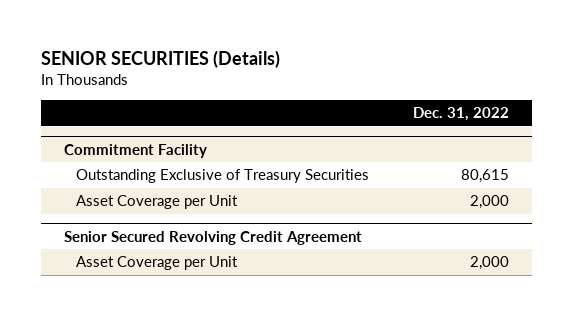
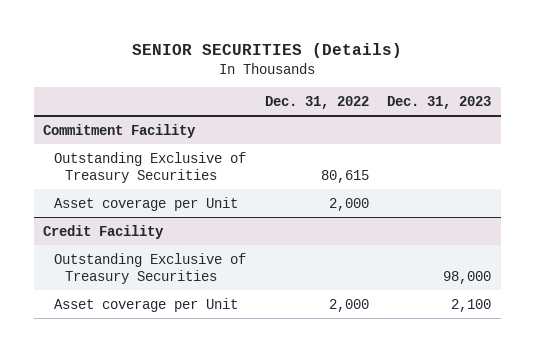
none -> [387,95,492,109] Dec. 31, 2023
[76,195,239,210] Asset Coverage per Unit -> [53,196,238,211] Asset coverage per Unit
[63,230,362,245] Senior Secured Revolving Credit Agreement -> [43,224,165,239] Credit Facility
none -> [53,252,246,284] Outstanding Exclusive of Treasury Securities
[76,256,239,271] Asset Coverage per Unit -> [53,297,238,312] Asset coverage per Unit

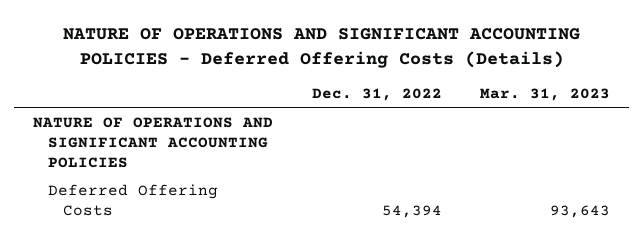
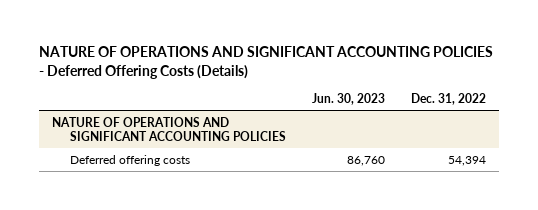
[480,88,611,102] Mar. 31, 2023 -> none
none -> [311,93,385,106] Jun. 30, 2023
[47,184,218,217] Deferred Offering Costs -> [69,154,190,166] Deferred offering costs

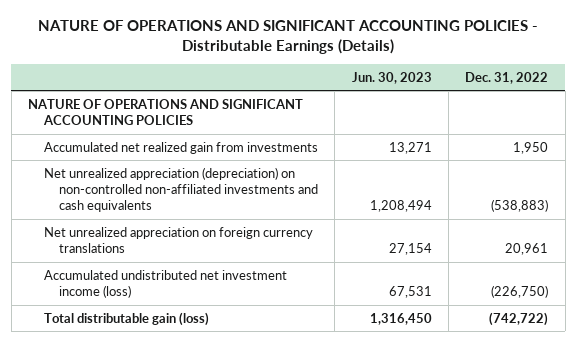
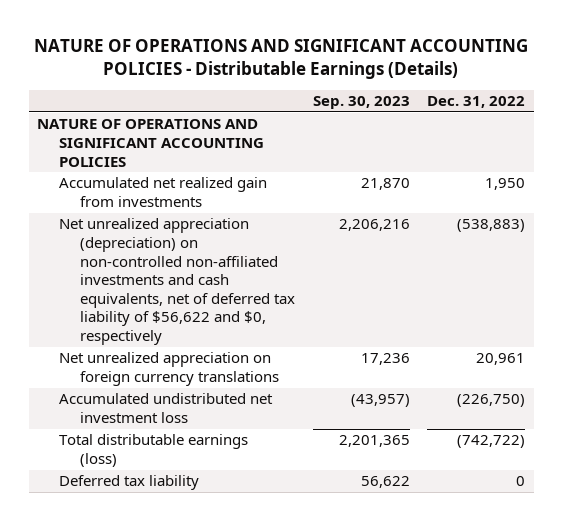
[351,71,432,84] Jun. 30, 2023 -> none
none -> [312,95,410,109] Sep. 30, 2023
[43,166,318,213] Net unrealized appreciation (depreciation) on non-controlled non-affiliated investments and cash equivalents -> [58,218,296,345] Net unrealized appreciation (depreciation) on non-controlled non-affiliated investments and cash equivalents, net of deferred tax liability of $56,622 and $0, respectively
[43,269,287,299] Accumulated undistributed net investment income (loss) -> [58,393,273,423] Accumulated undistributed net investment loss
[43,311,209,326] Total distributable gain (loss) -> [58,434,248,467] Total distributable earnings (loss)
none -> [58,475,199,491] Deferred tax liability

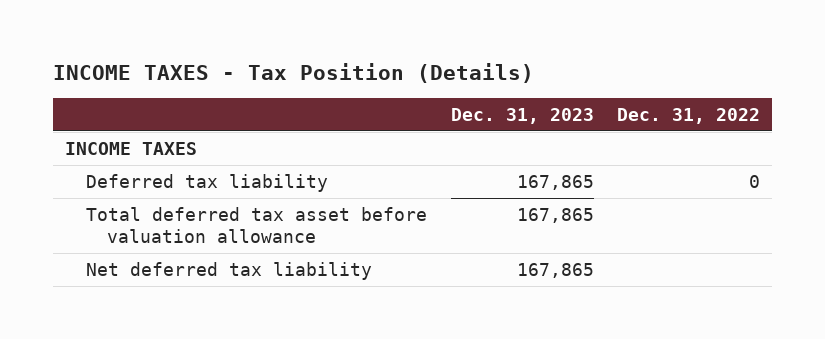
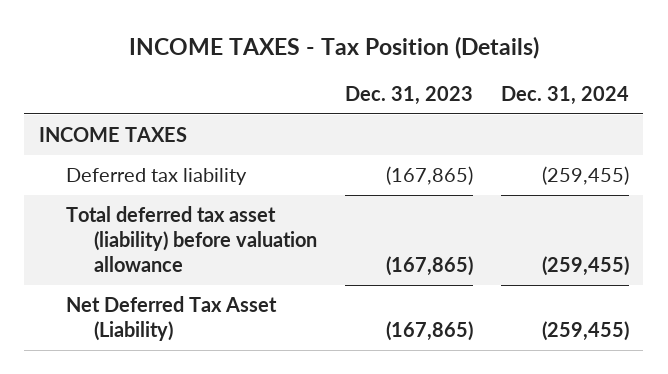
[617,107,761,124] Dec. 31, 2022 -> none
none -> [501,85,630,105] Dec. 31, 2024
[516,174,594,190] 167,865 -> [386,165,474,185] (167,865)
[85,206,427,244] Total deferred tax asset before valuation allowance -> [66,205,317,273] Total deferred tax asset (liability) before valuation allowance
[516,207,594,223] 167,865 -> [386,256,474,277] (167,865)
[85,261,372,280] Net deferred tax liability -> [66,295,278,341] Net Deferred Tax Asset (Liability)
[516,262,594,278] 167,865 -> [386,320,474,341] (167,865)

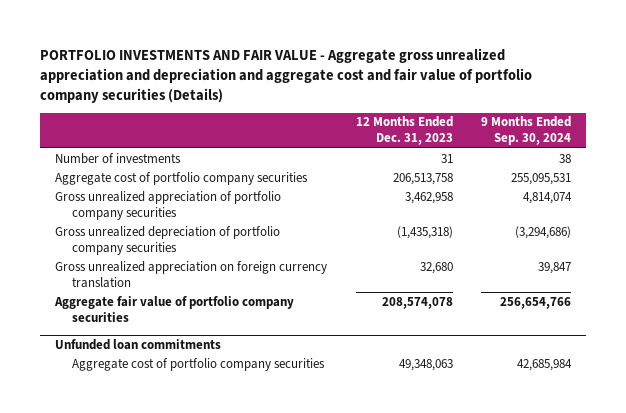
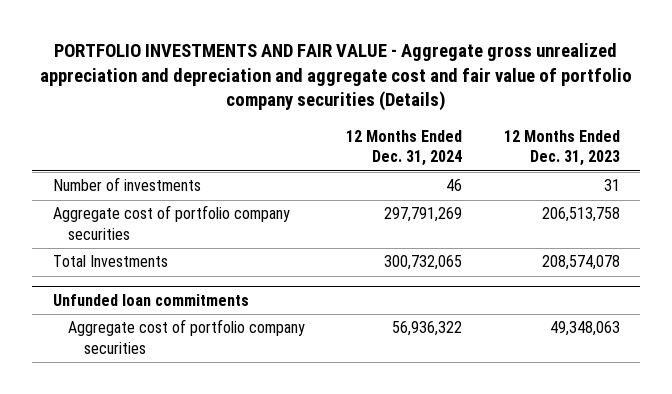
[481,116,572,146] 9 Months Ended Sep. 30, 2024 -> none
none -> [346,129,463,167] 12 Months Ended Dec. 31, 2024
[54,190,281,220] Gross unrealized appreciation of portfolio company securities -> none
[54,225,280,255] Gross unrealized depreciation of portfolio company securities -> none
[54,260,327,288] Gross unrealized appreciation on foreign currency translation -> none
[53,295,294,322] Aggregate fair value of portfolio company securities -> [52,255,168,268] Total Investments

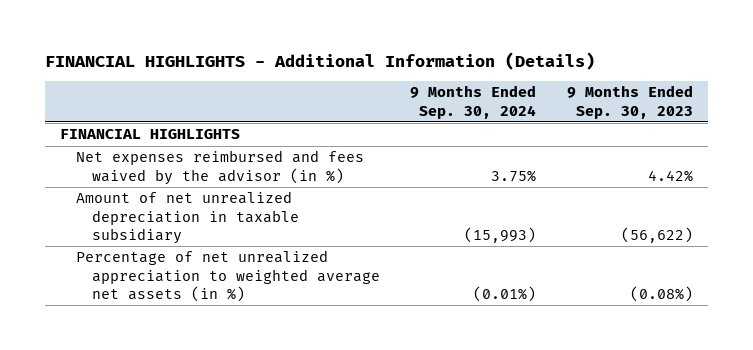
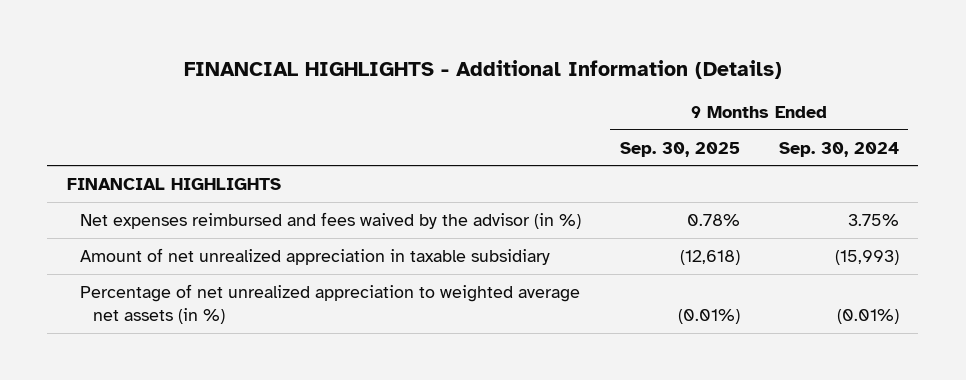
[566,85,693,119] 9 Months Ended Sep. 30, 2023 -> none
none -> [619,141,740,157] Sep. 30, 2025
[75,191,299,245] Amount of net unrealized depreciation in taxable subsidiary -> [79,248,550,266] Amount of net unrealized appreciation in taxable subsidiary

